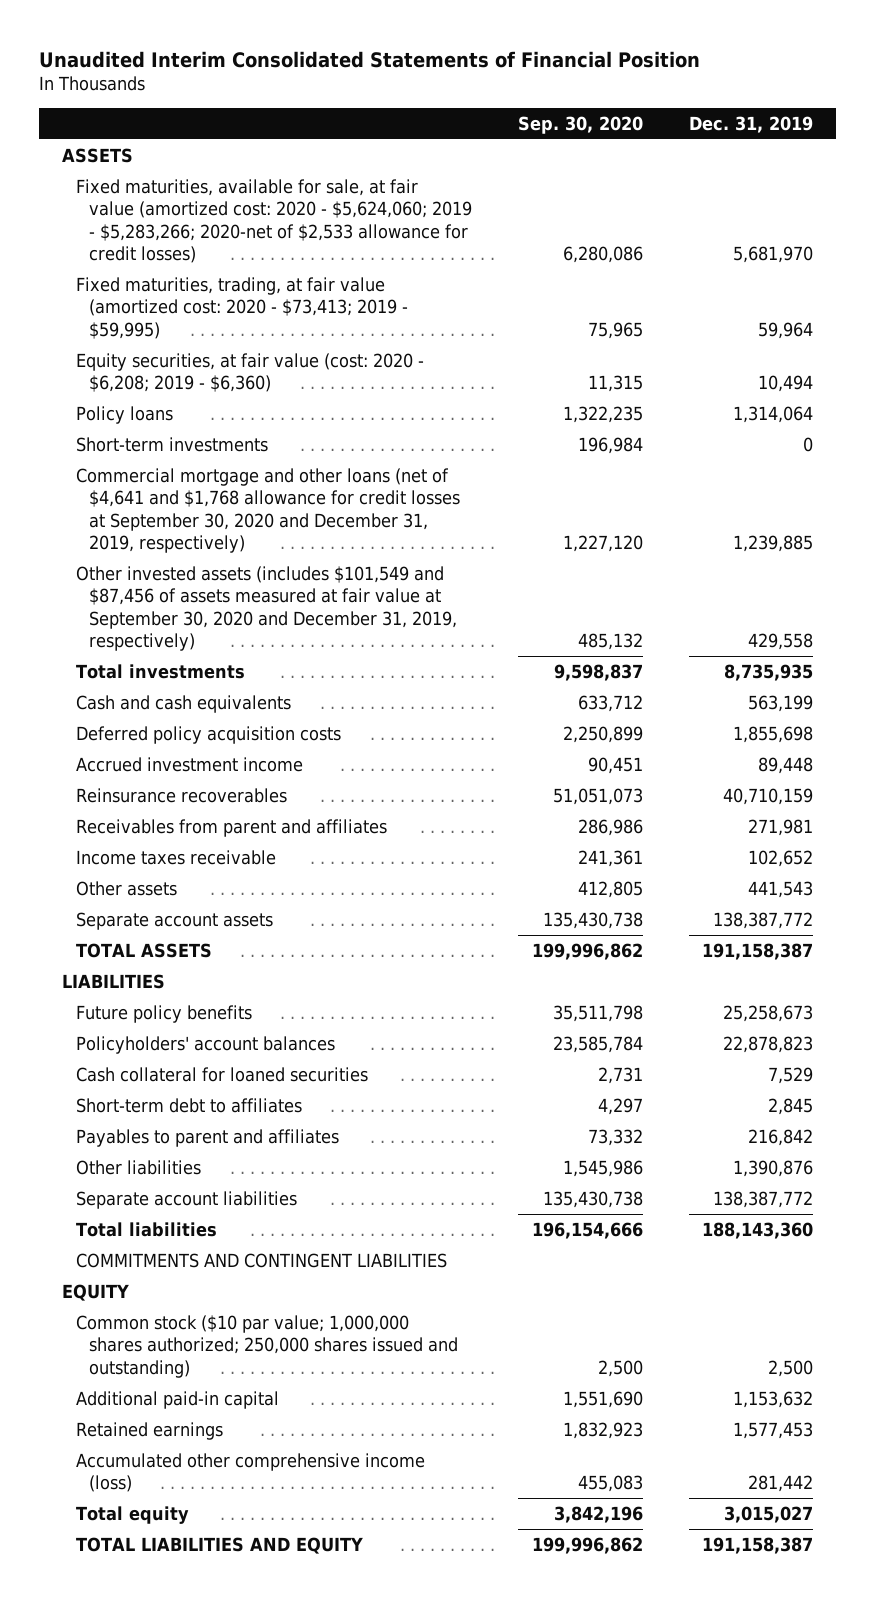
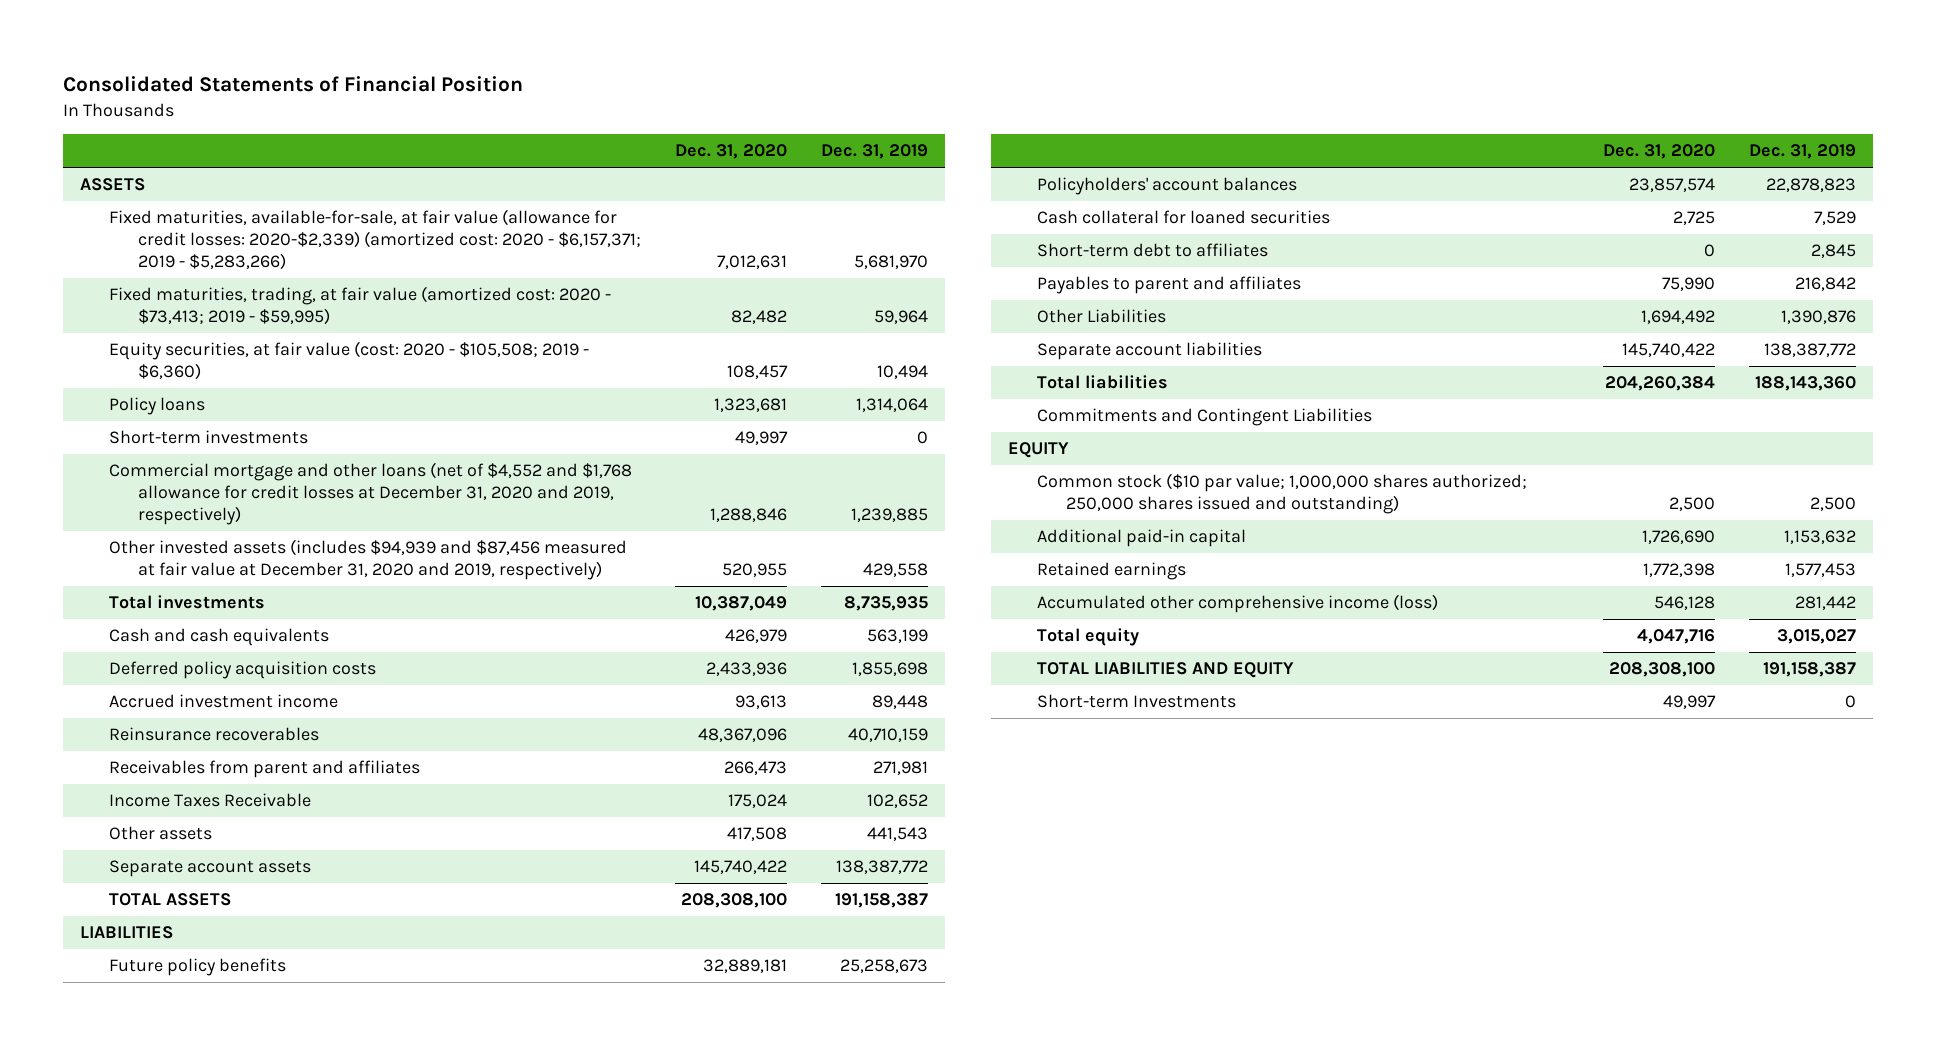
[39,50,701,68] Unaudited Interim Consolidated Statements of Financial Position -> [62,76,523,93] Consolidated Statements of Financial Position
[518,115,644,134] Sep. 30, 2020 -> none
none -> [674,144,787,160] Dec. 31, 2020
[75,178,473,264] Fixed maturities, available for sale, at fair value (amortized cost: 2020 - $5,624,060; 2019 - $5,283,266; 2020-net of $2,533 allowance for credit losses) -> [108,209,641,271] Fixed maturities, available-for-sale, at fair value (allowance for credit losses: 2020-$2,339) (amortized cost: 2020 - $6,157,371; 2019 - $5,283,266)
[75,352,424,393] Equity securities, at fair value (cost: 2020 - $6,208; 2019 - $6,360) -> [108,341,589,381] Equity securities, at fair value (cost: 2020 - $105,508; 2019 - $6,360)
[75,467,461,554] Commercial mortgage and other loans (net of $4,641 and $1,768 allowance for credit losses at September 30, 2020 and December 31, 2019, respectively) -> [108,462,632,526] Commercial mortgage and other loans (net of $4,552 and $1,768 allowance for credit losses at December 31, 2020 and 2019, respectively)
[75,565,458,652] Other invested assets (includes $101,549 and $87,456 of assets measured at fair value at September 30, 2020 and December 31, 2019, respectively) -> [108,539,627,581] Other invested assets (includes $94,939 and $87,456 measured at fair value at December 31, 2020 and 2019, respectively)
[75,849,276,865] Income taxes receivable -> [108,793,311,808] Income Taxes Receivable
[75,1159,201,1175] Other liabilities -> [1036,309,1166,324] Other Liabilities
[75,1252,447,1268] COMMITMENTS AND CONTINGENT LIABILITIES -> [1036,408,1372,427] Commitments and Contingent Liabilities
none -> [1036,694,1236,709] Short-term Investments

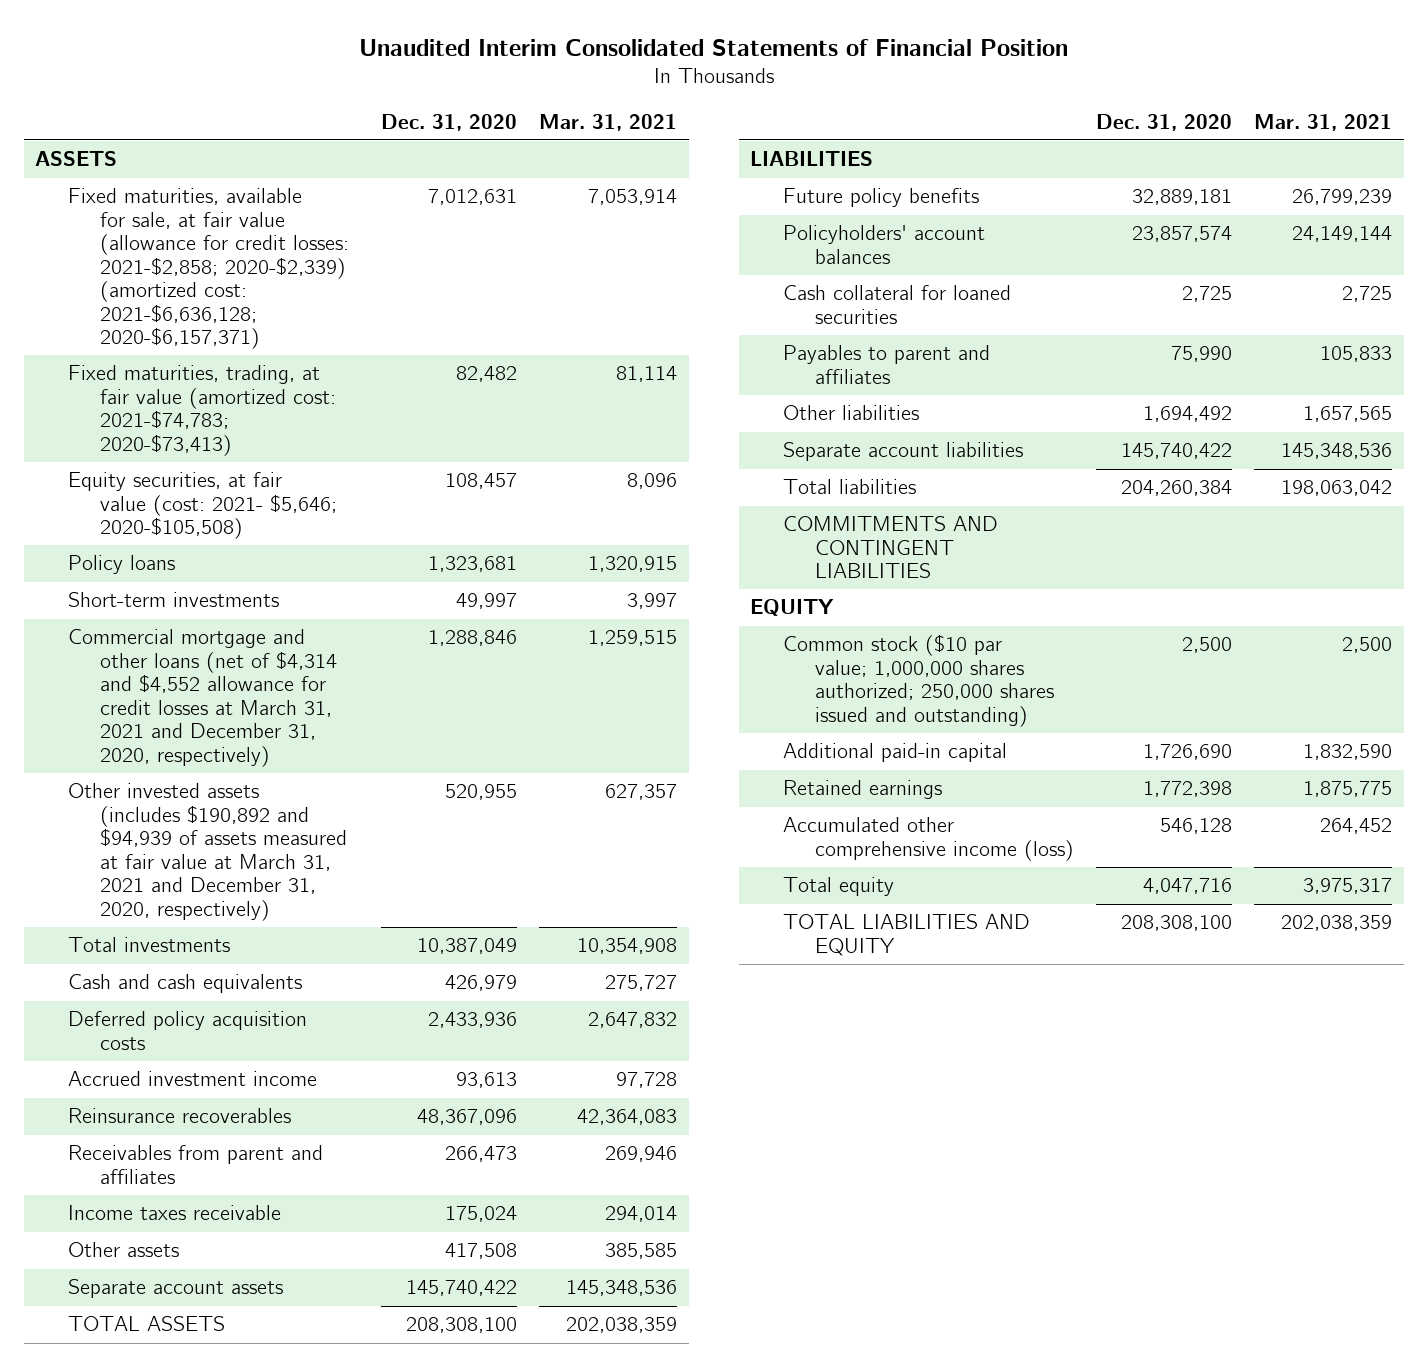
[62,76,523,93] Consolidated Statements of Financial Position -> [358,38,1068,56] Unaudited Interim Consolidated Statements of Financial Position
[821,144,929,160] Dec. 31, 2019 -> none
none -> [539,113,678,131] Mar. 31, 2021
[108,209,641,271] Fixed maturities, available-for-sale, at fair value (allowance for credit losses: 2020-$2,339) (amortized cost: 2020 - $6,157,371; 2019 - $5,283,266) -> [67,188,350,350] Fixed maturities, available for sale, at fair value (allowance for credit losses: 2021-$2,858; 2020-$2,339) (amortized cost: 2021-$6,636,128; 2020-$6,157,371)
[108,286,611,326] Fixed maturities, trading, at fair value (amortized cost: 2020 - $73,413; 2019 - $59,995) -> [67,365,337,456] Fixed maturities, trading, at fair value (amortized cost: 2021-$74,783; 2020-$73,413)
[108,341,589,381] Equity securities, at fair value (cost: 2020 - $105,508; 2019 - $6,360) -> [67,472,338,540] Equity securities, at fair value (cost: 2021- $5,646; 2020-$105,508)
[108,462,632,526] Commercial mortgage and other loans (net of $4,552 and $1,768 allowance for credit losses at December 31, 2020 and 2019, respectively) -> [67,629,338,767] Commercial mortgage and other loans (net of $4,314 and $4,552 allowance for credit losses at March 31, 2021 and December 31, 2020, respectively)
[108,539,627,581] Other invested assets (includes $94,939 and $87,456 measured at fair value at December 31, 2020 and 2019, respectively) -> [67,783,348,921] Other invested assets (includes $190,892 and $94,939 of assets measured at fair value at March 31, 2021 and December 31, 2020, respectively)
[108,793,311,808] Income Taxes Receivable -> [67,1205,281,1221] Income taxes receivable
[1036,243,1268,258] Short-term debt to affiliates -> none
[1036,309,1166,324] Other Liabilities -> [782,405,919,421] Other liabilities
[1036,408,1372,427] Commitments and Contingent Liabilities -> [782,516,998,579] COMMITMENTS AND CONTINGENT LIABILITIES
[1036,694,1236,709] Short-term Investments -> none

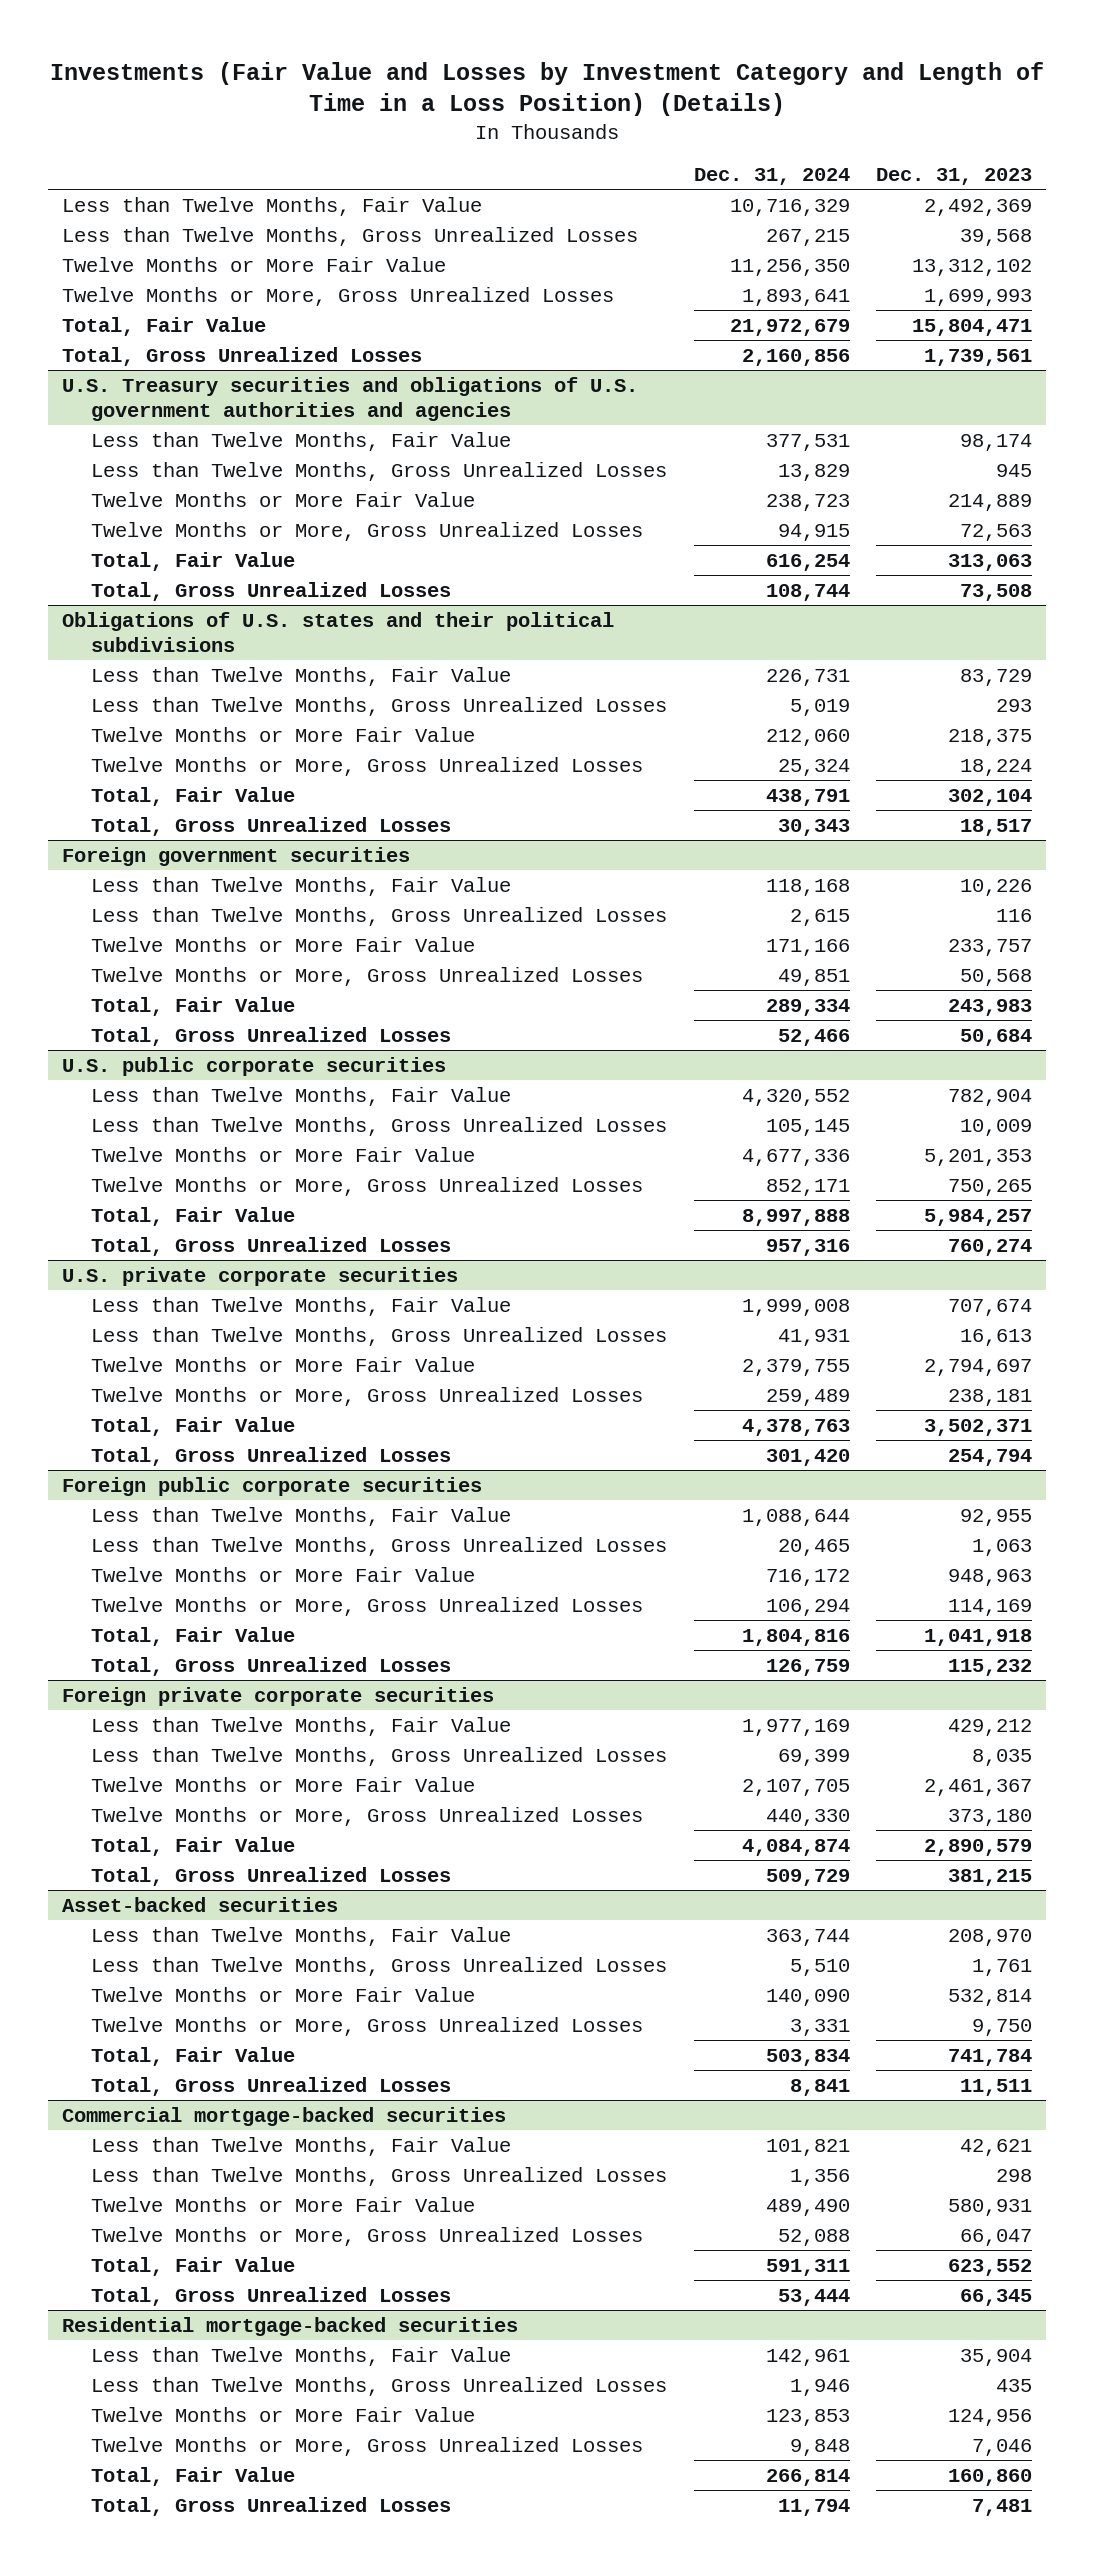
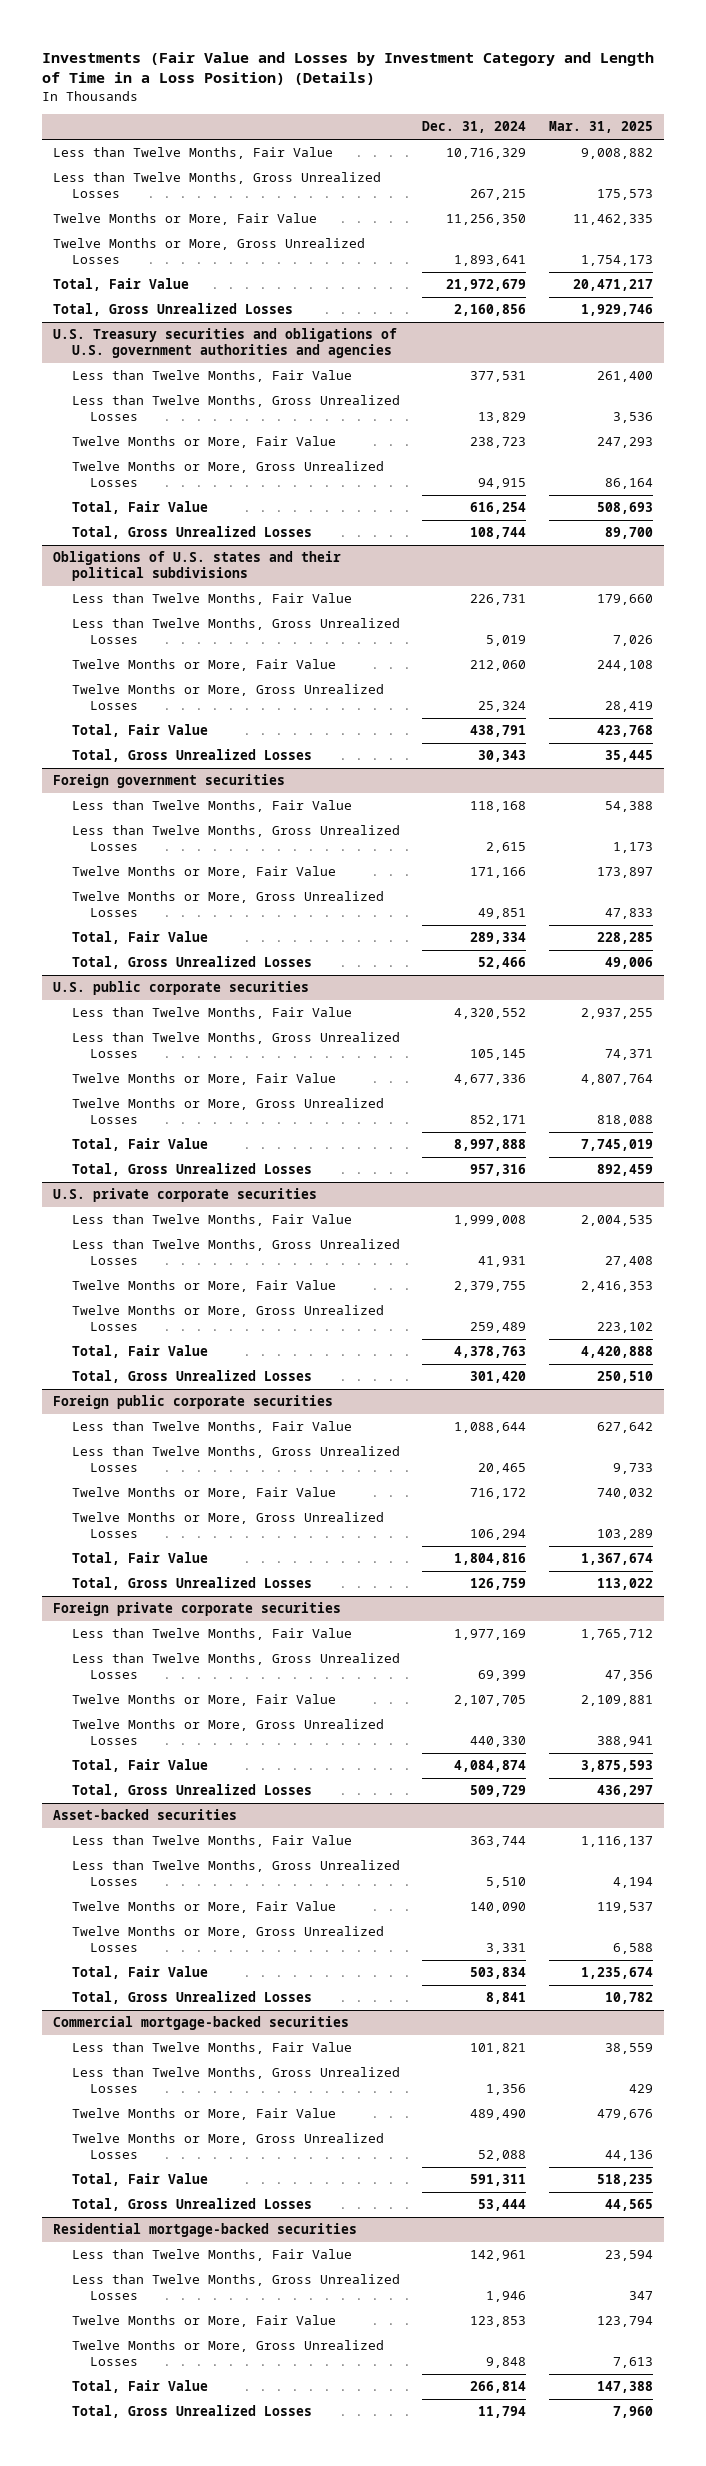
[876,167,1033,185] Dec. 31, 2023 -> none
none -> [548,121,653,134] Mar. 31, 2025
[61,256,446,272] Twelve Months or More Fair Value -> [53,213,318,226] Twelve Months or More, Fair Value
[90,491,475,507] Twelve Months or More Fair Value -> [71,436,336,449] Twelve Months or More, Fair Value
[90,726,475,742] Twelve Months or More Fair Value -> [71,659,336,672] Twelve Months or More, Fair Value
[90,936,475,952] Twelve Months or More Fair Value -> [71,866,336,879] Twelve Months or More, Fair Value
[90,1146,475,1162] Twelve Months or More Fair Value -> [71,1073,336,1086] Twelve Months or More, Fair Value
[90,1356,475,1372] Twelve Months or More Fair Value -> [71,1280,336,1293] Twelve Months or More, Fair Value
[90,1566,475,1582] Twelve Months or More Fair Value -> [71,1487,336,1500] Twelve Months or More, Fair Value
[90,1776,475,1792] Twelve Months or More Fair Value -> [71,1694,336,1707] Twelve Months or More, Fair Value
[90,1986,475,2002] Twelve Months or More Fair Value -> [71,1901,336,1914] Twelve Months or More, Fair Value
[90,2196,475,2212] Twelve Months or More Fair Value -> [71,2108,336,2121] Twelve Months or More, Fair Value
[90,2406,475,2422] Twelve Months or More Fair Value -> [71,2315,336,2328] Twelve Months or More, Fair Value

